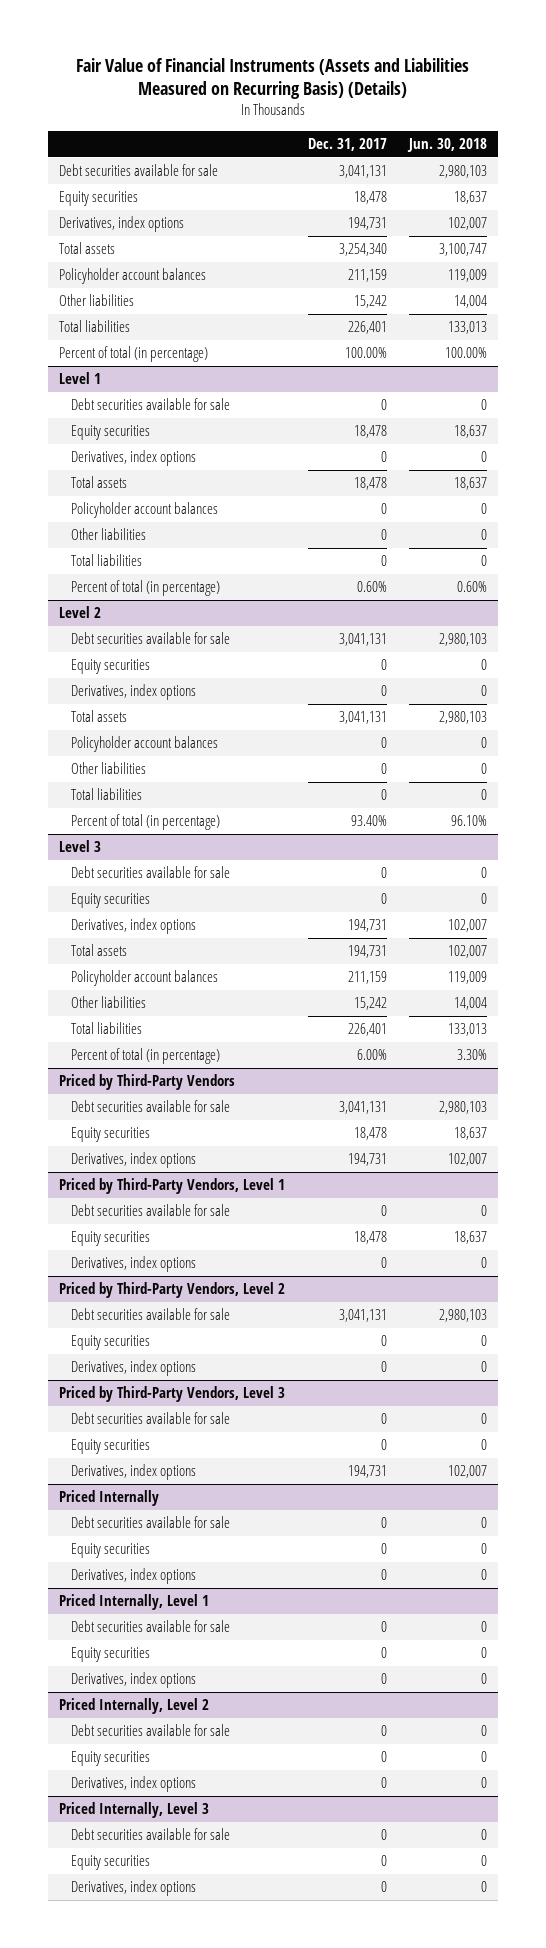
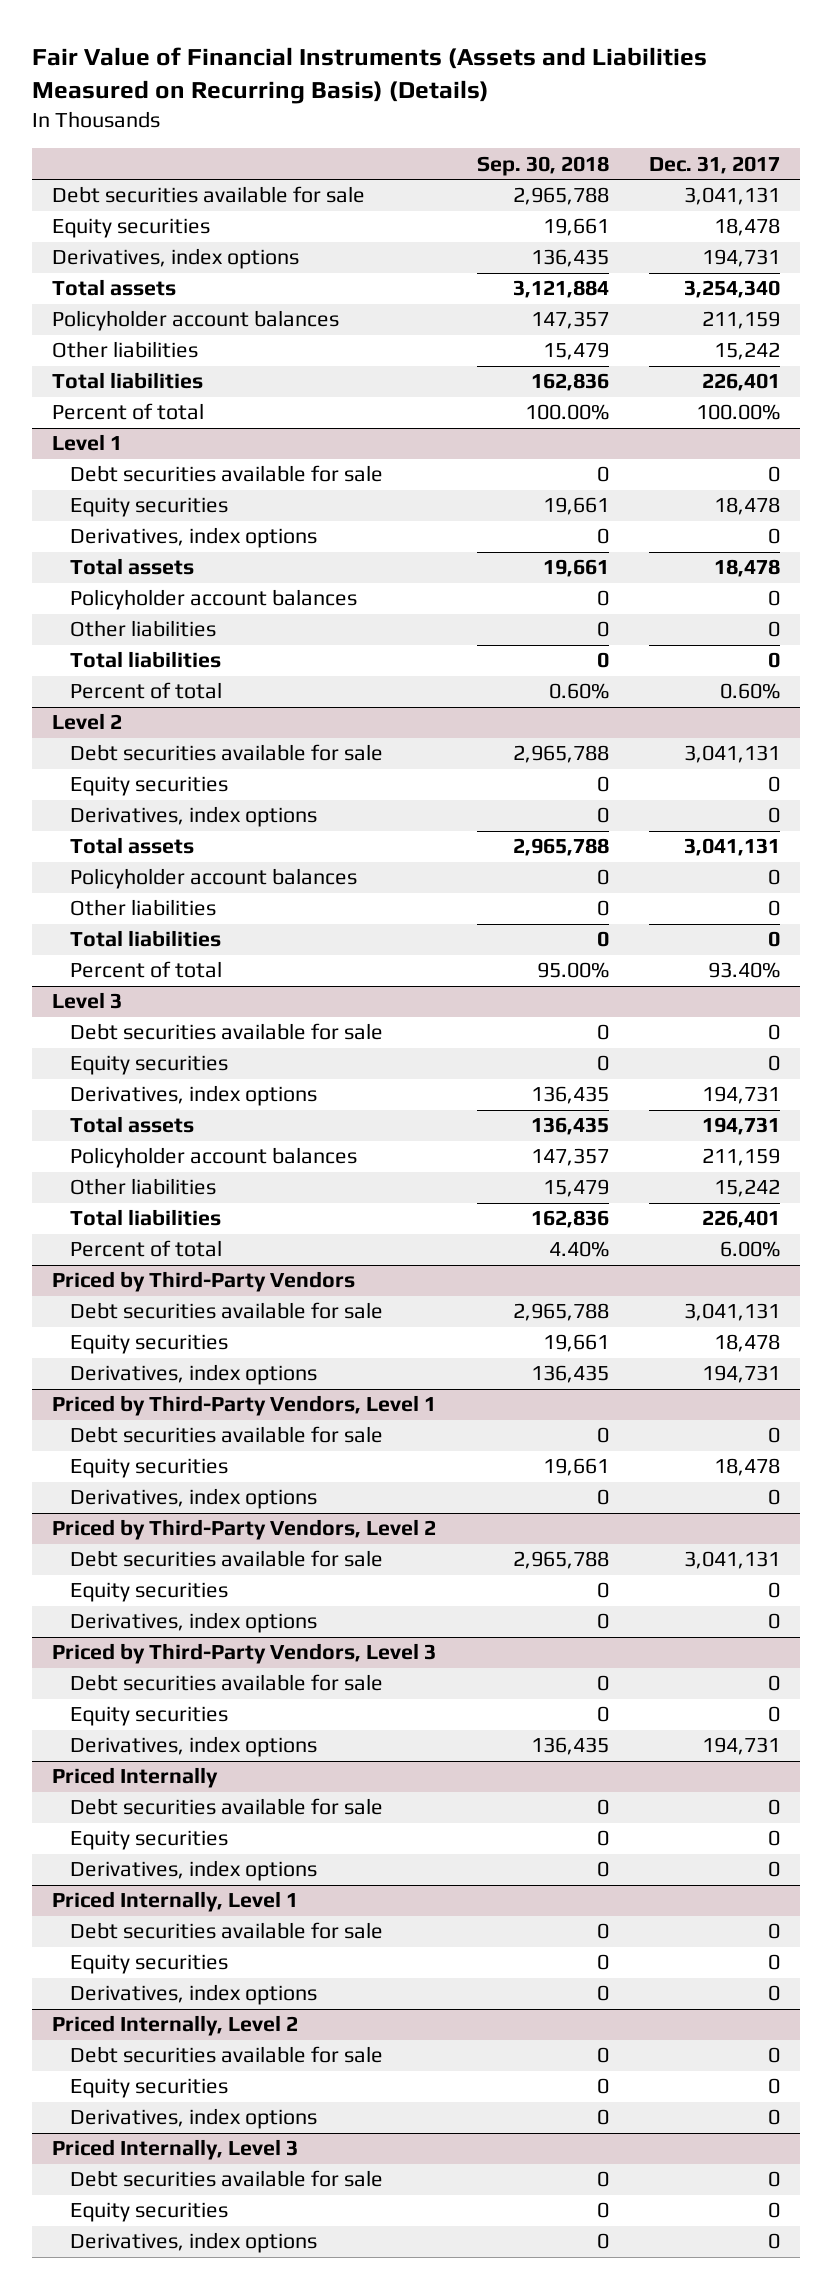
[407,138,488,153] Jun. 30, 2018 -> none
none -> [476,155,609,176] Sep. 30, 2018
[59,346,209,363] Percent of total (in percentage) -> [52,403,205,421] Percent of total
[70,580,220,597] Percent of total (in percentage) -> [70,682,223,700] Percent of total
[70,814,220,831] Percent of total (in percentage) -> [70,961,223,979] Percent of total
[70,1048,220,1065] Percent of total (in percentage) -> [70,1240,223,1258] Percent of total

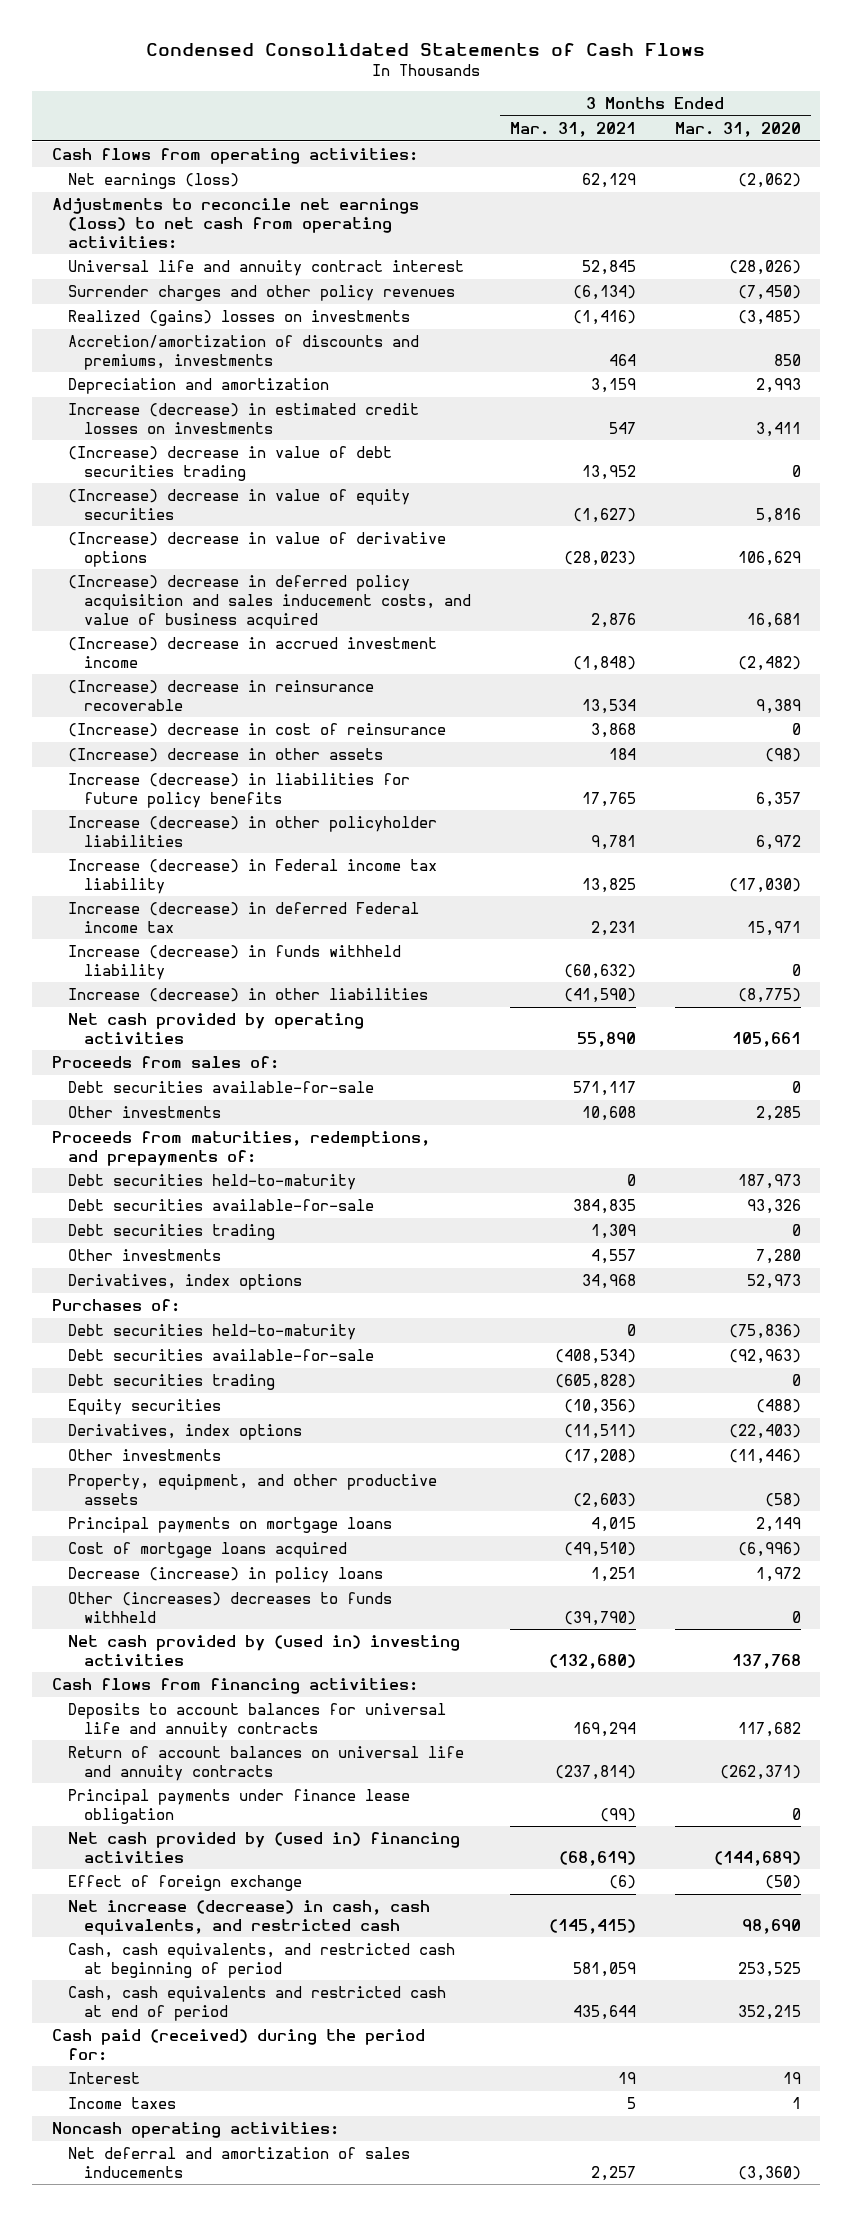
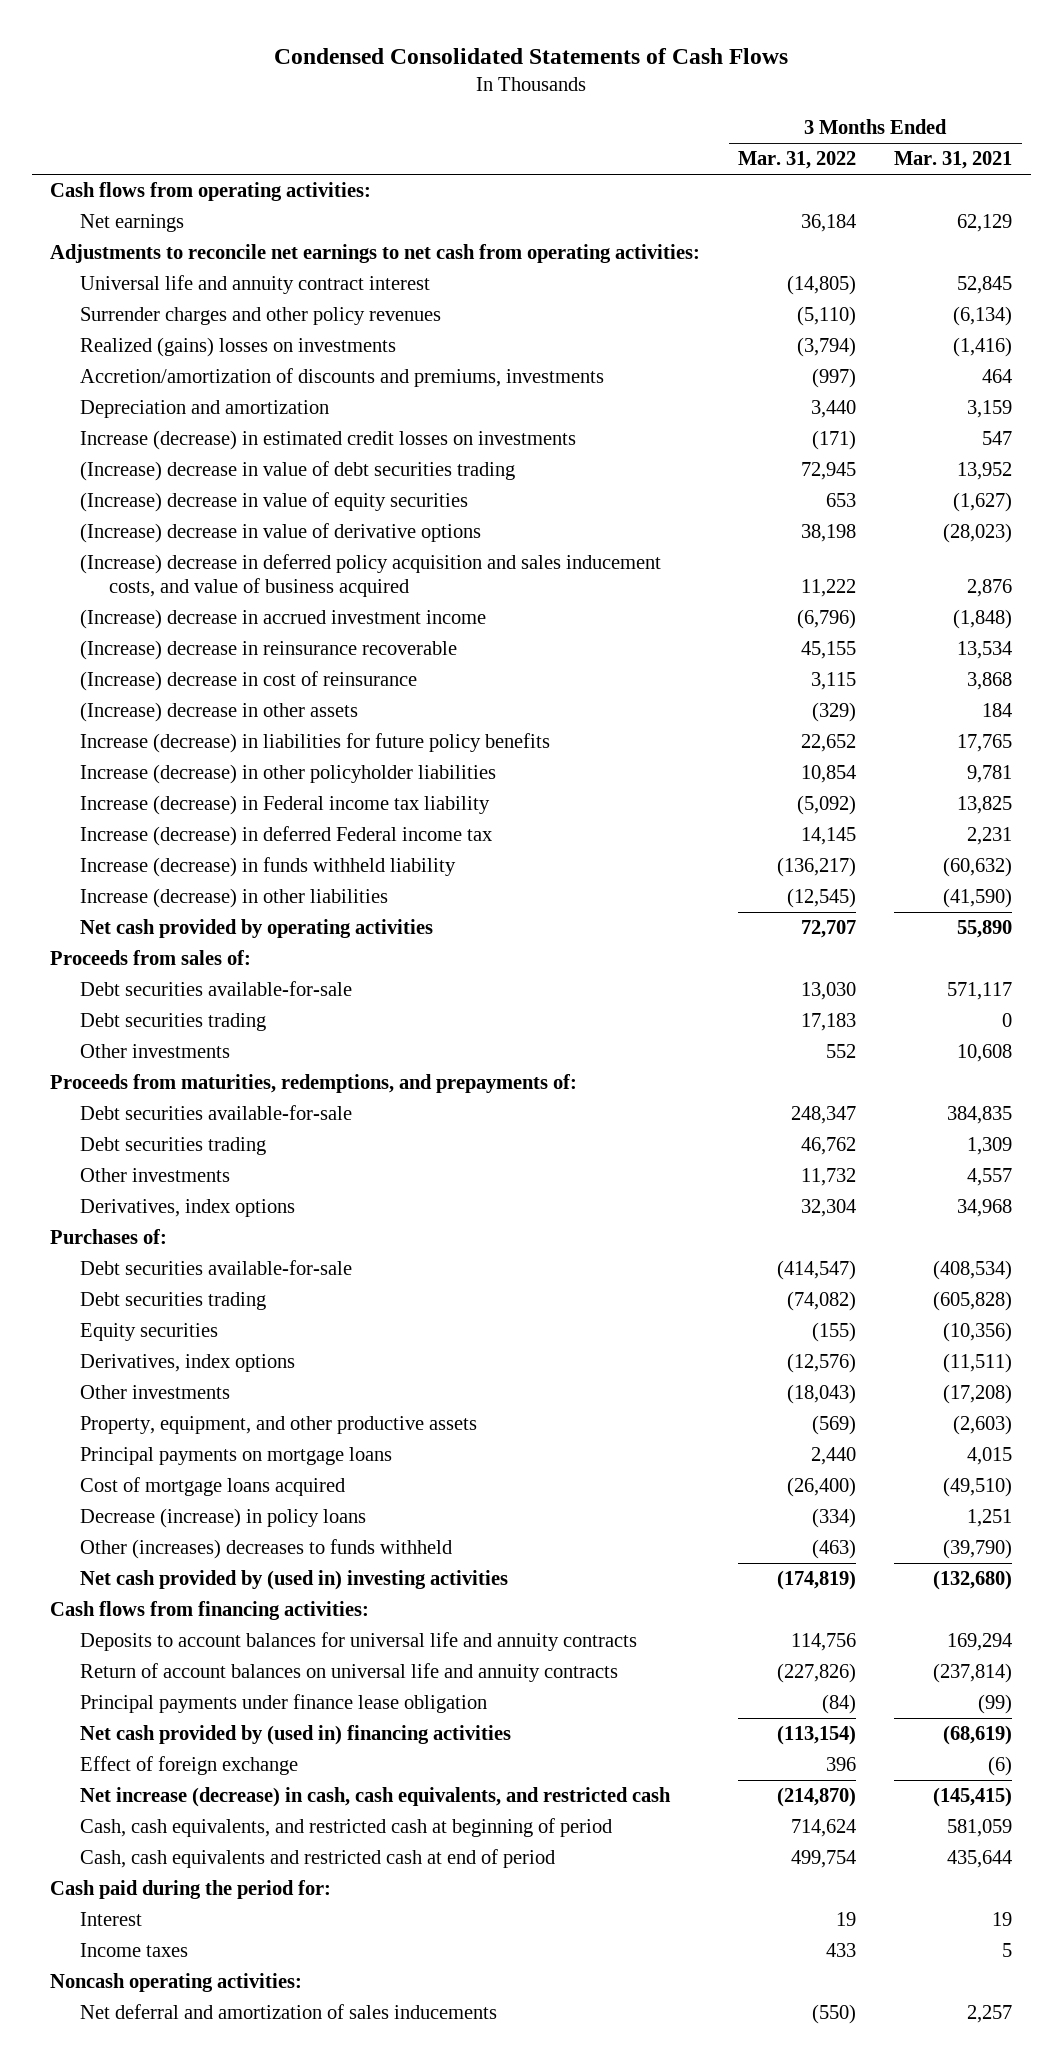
[674,122,801,138] Mar. 31, 2020 -> none
none -> [738,151,857,170] Mar. 31, 2022
[67,173,239,190] Net earnings (loss) -> [79,214,184,233] Net earnings
[51,198,419,249] Adjustments to reconcile net earnings (loss) to net cash from operating activities: -> [50,244,701,264] Adjustments to reconcile net earnings to net cash from operating activities:
none -> [79,1013,266,1032] Debt securities trading
[67,1174,356,1191] Debt securities held-to-maturity -> none
[67,1324,356,1341] Debt securities held-to-maturity -> none
[51,2029,425,2061] Cash paid (received) during the period for: -> [50,1880,332,1900] Cash paid during the period for:

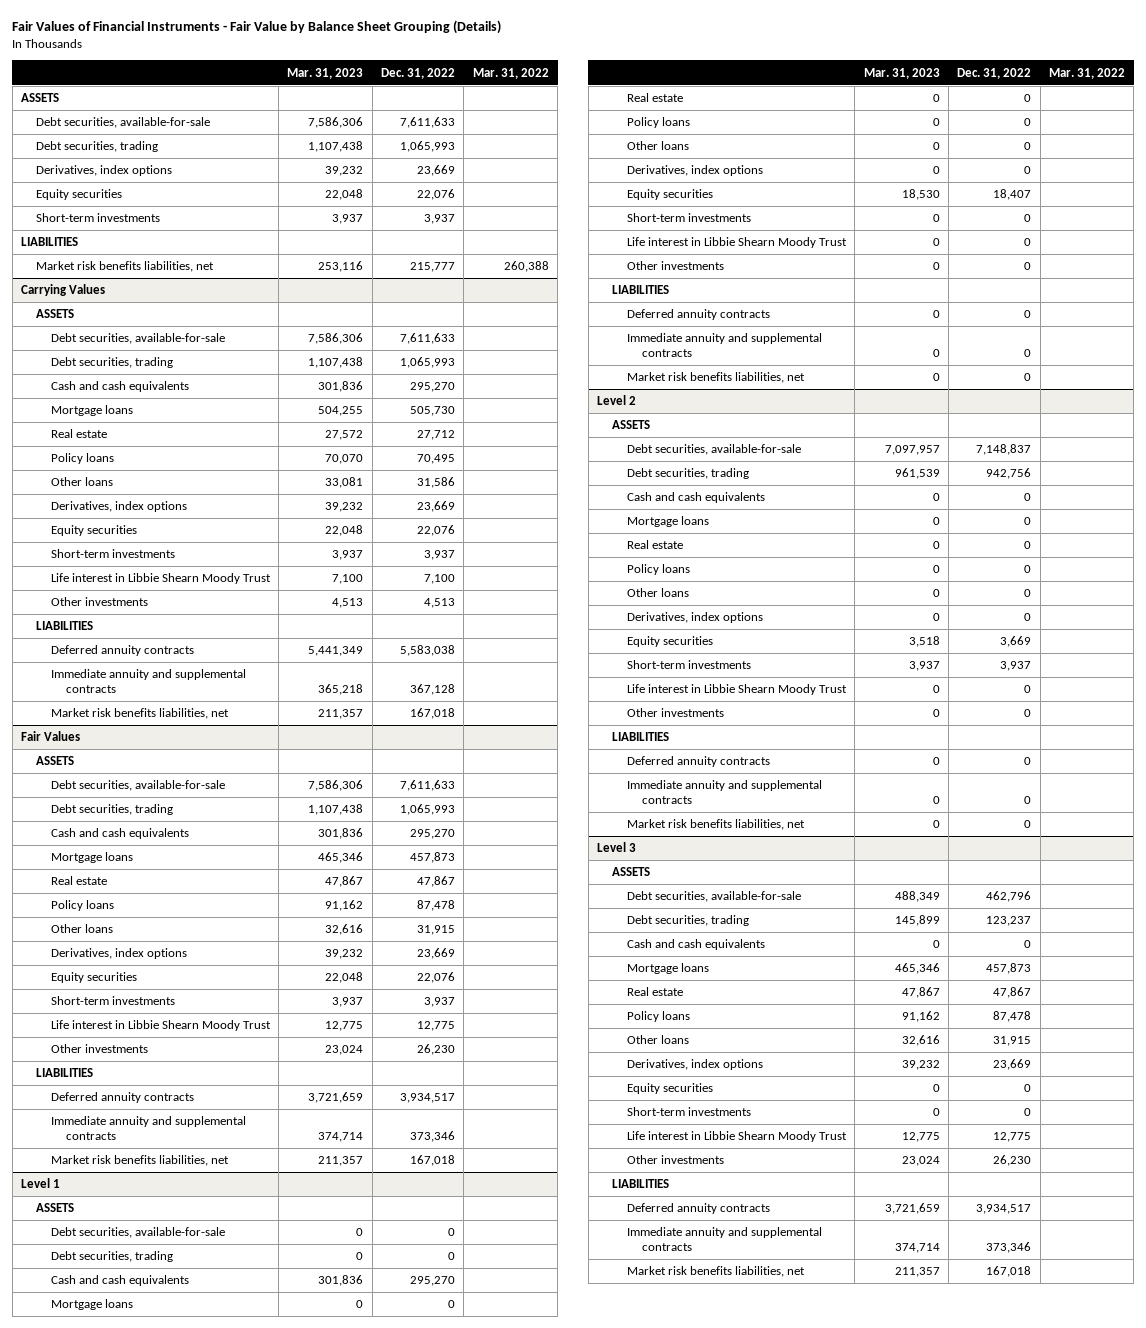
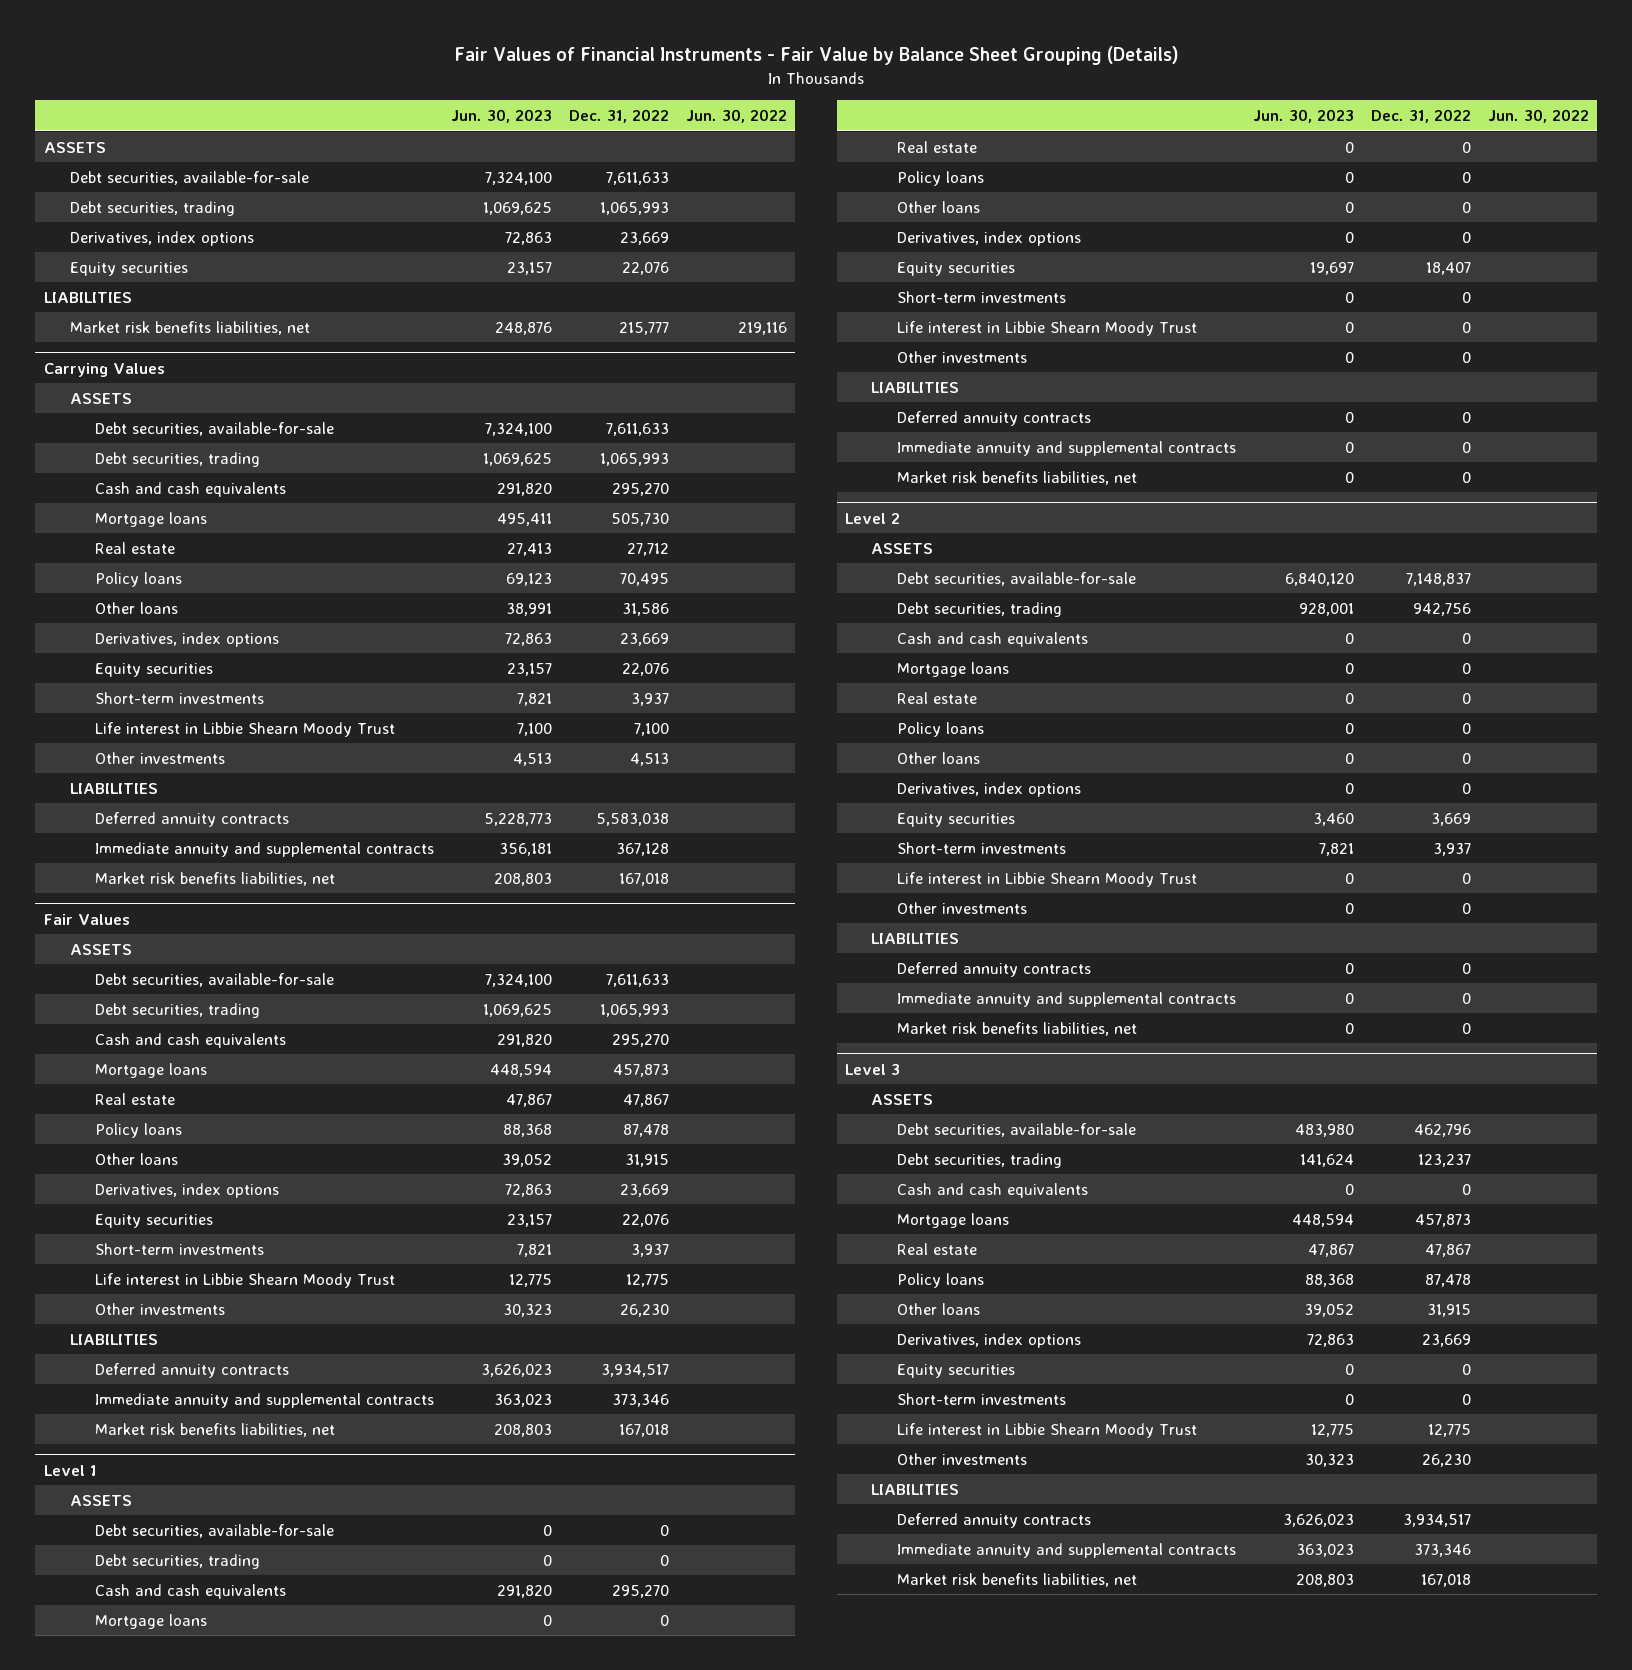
[287,67,364,79] Mar. 31, 2023 -> none
[472,67,549,79] Mar. 31, 2022 -> none
none -> [451,109,553,124] Jun. 30, 2023
none -> [685,109,787,124] Jun. 30, 2022
[35,213,160,223] Short-term investments -> none

